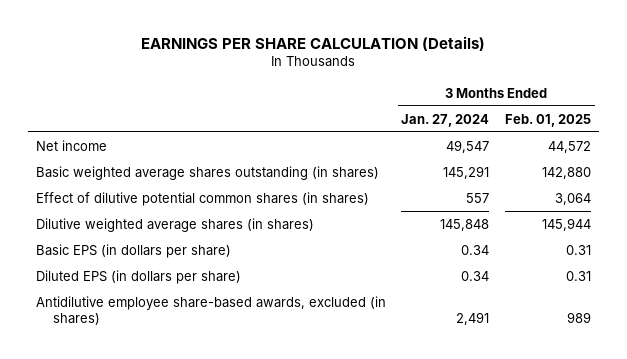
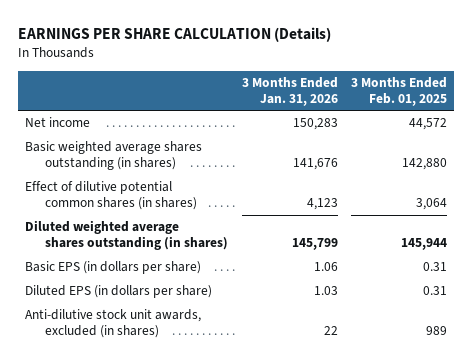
[401,113,490,127] Jan. 27, 2024 -> none
none -> [241,76,338,106] 3 Months Ended Jan. 31, 2026
[36,217,315,232] Dilutive weighted average shares (in shares) -> [24,220,228,251] Diluted weighted average shares outstanding (in shares)
[36,295,387,325] Antidilutive employee share-based awards, excluded (in shares) -> [24,309,201,339] Anti-dilutive stock unit awards, excluded (in shares)

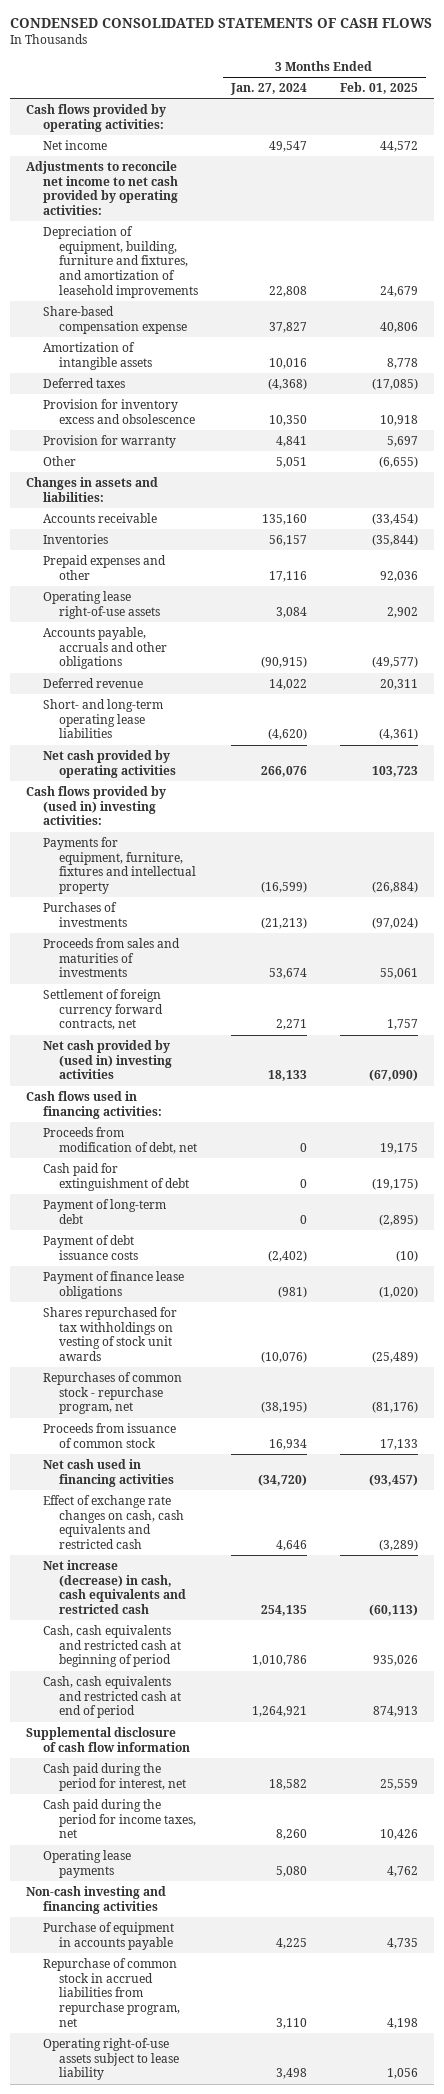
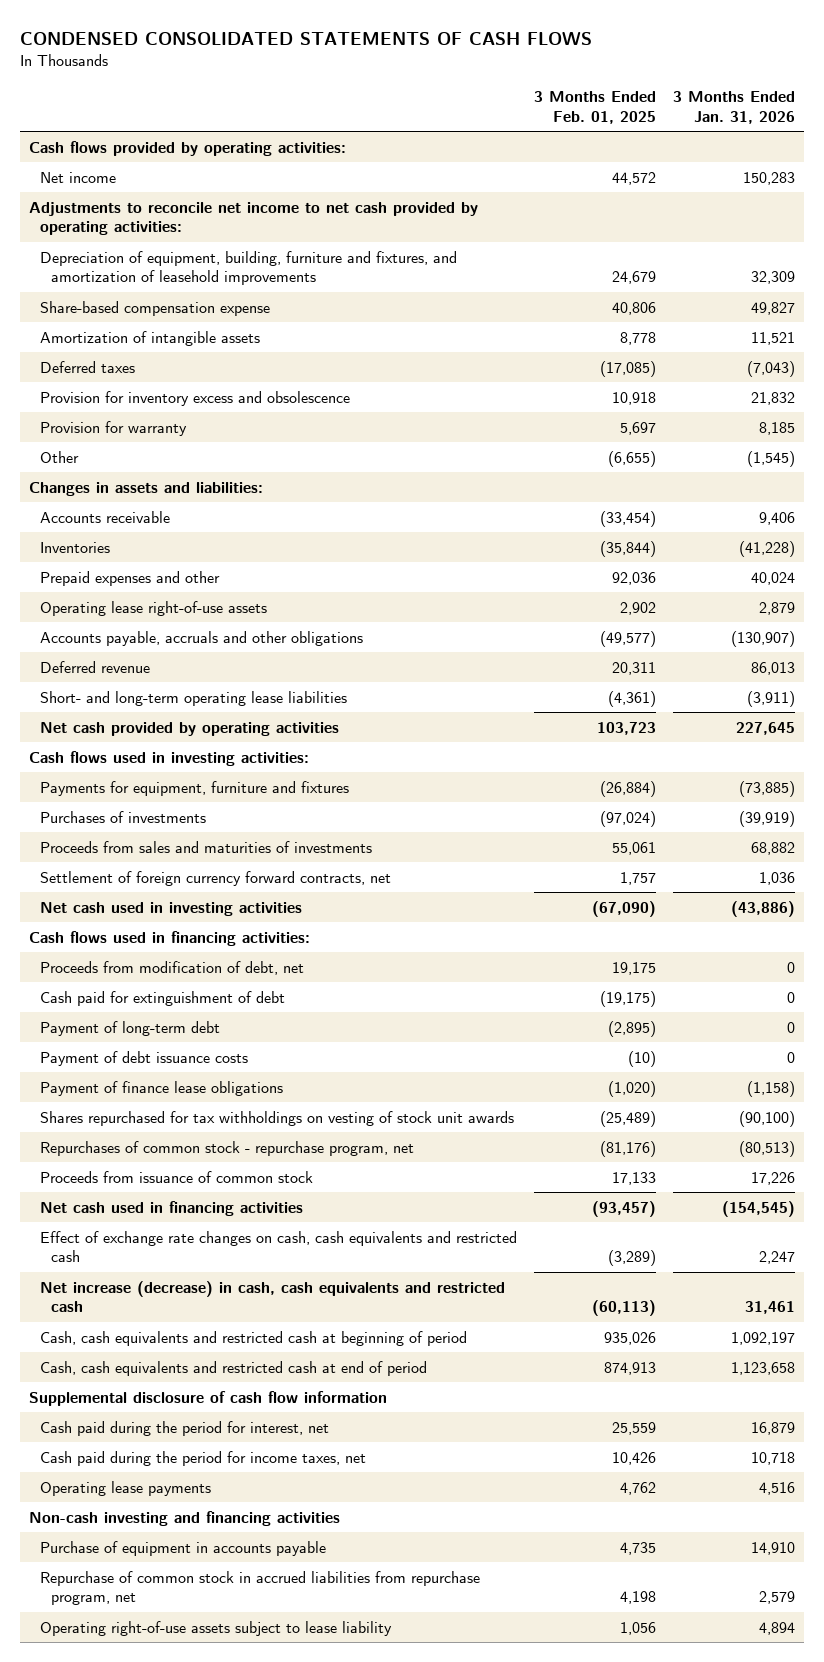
[230,83,308,96] Jan. 27, 2024 -> none
none -> [673,91,796,124] 3 Months Ended Jan. 31, 2026
[25,785,166,826] Cash flows provided by (used in) investing activities: -> [29,750,310,766] Cash flows used in investing activities:
[42,836,197,894] Payments for equipment, furniture, fixtures and intellectual property -> [40,780,350,796] Payments for equipment, furniture and fixtures
[42,1039,173,1080] Net cash provided by (used in) investing activities -> [40,901,303,916] Net cash used in investing activities

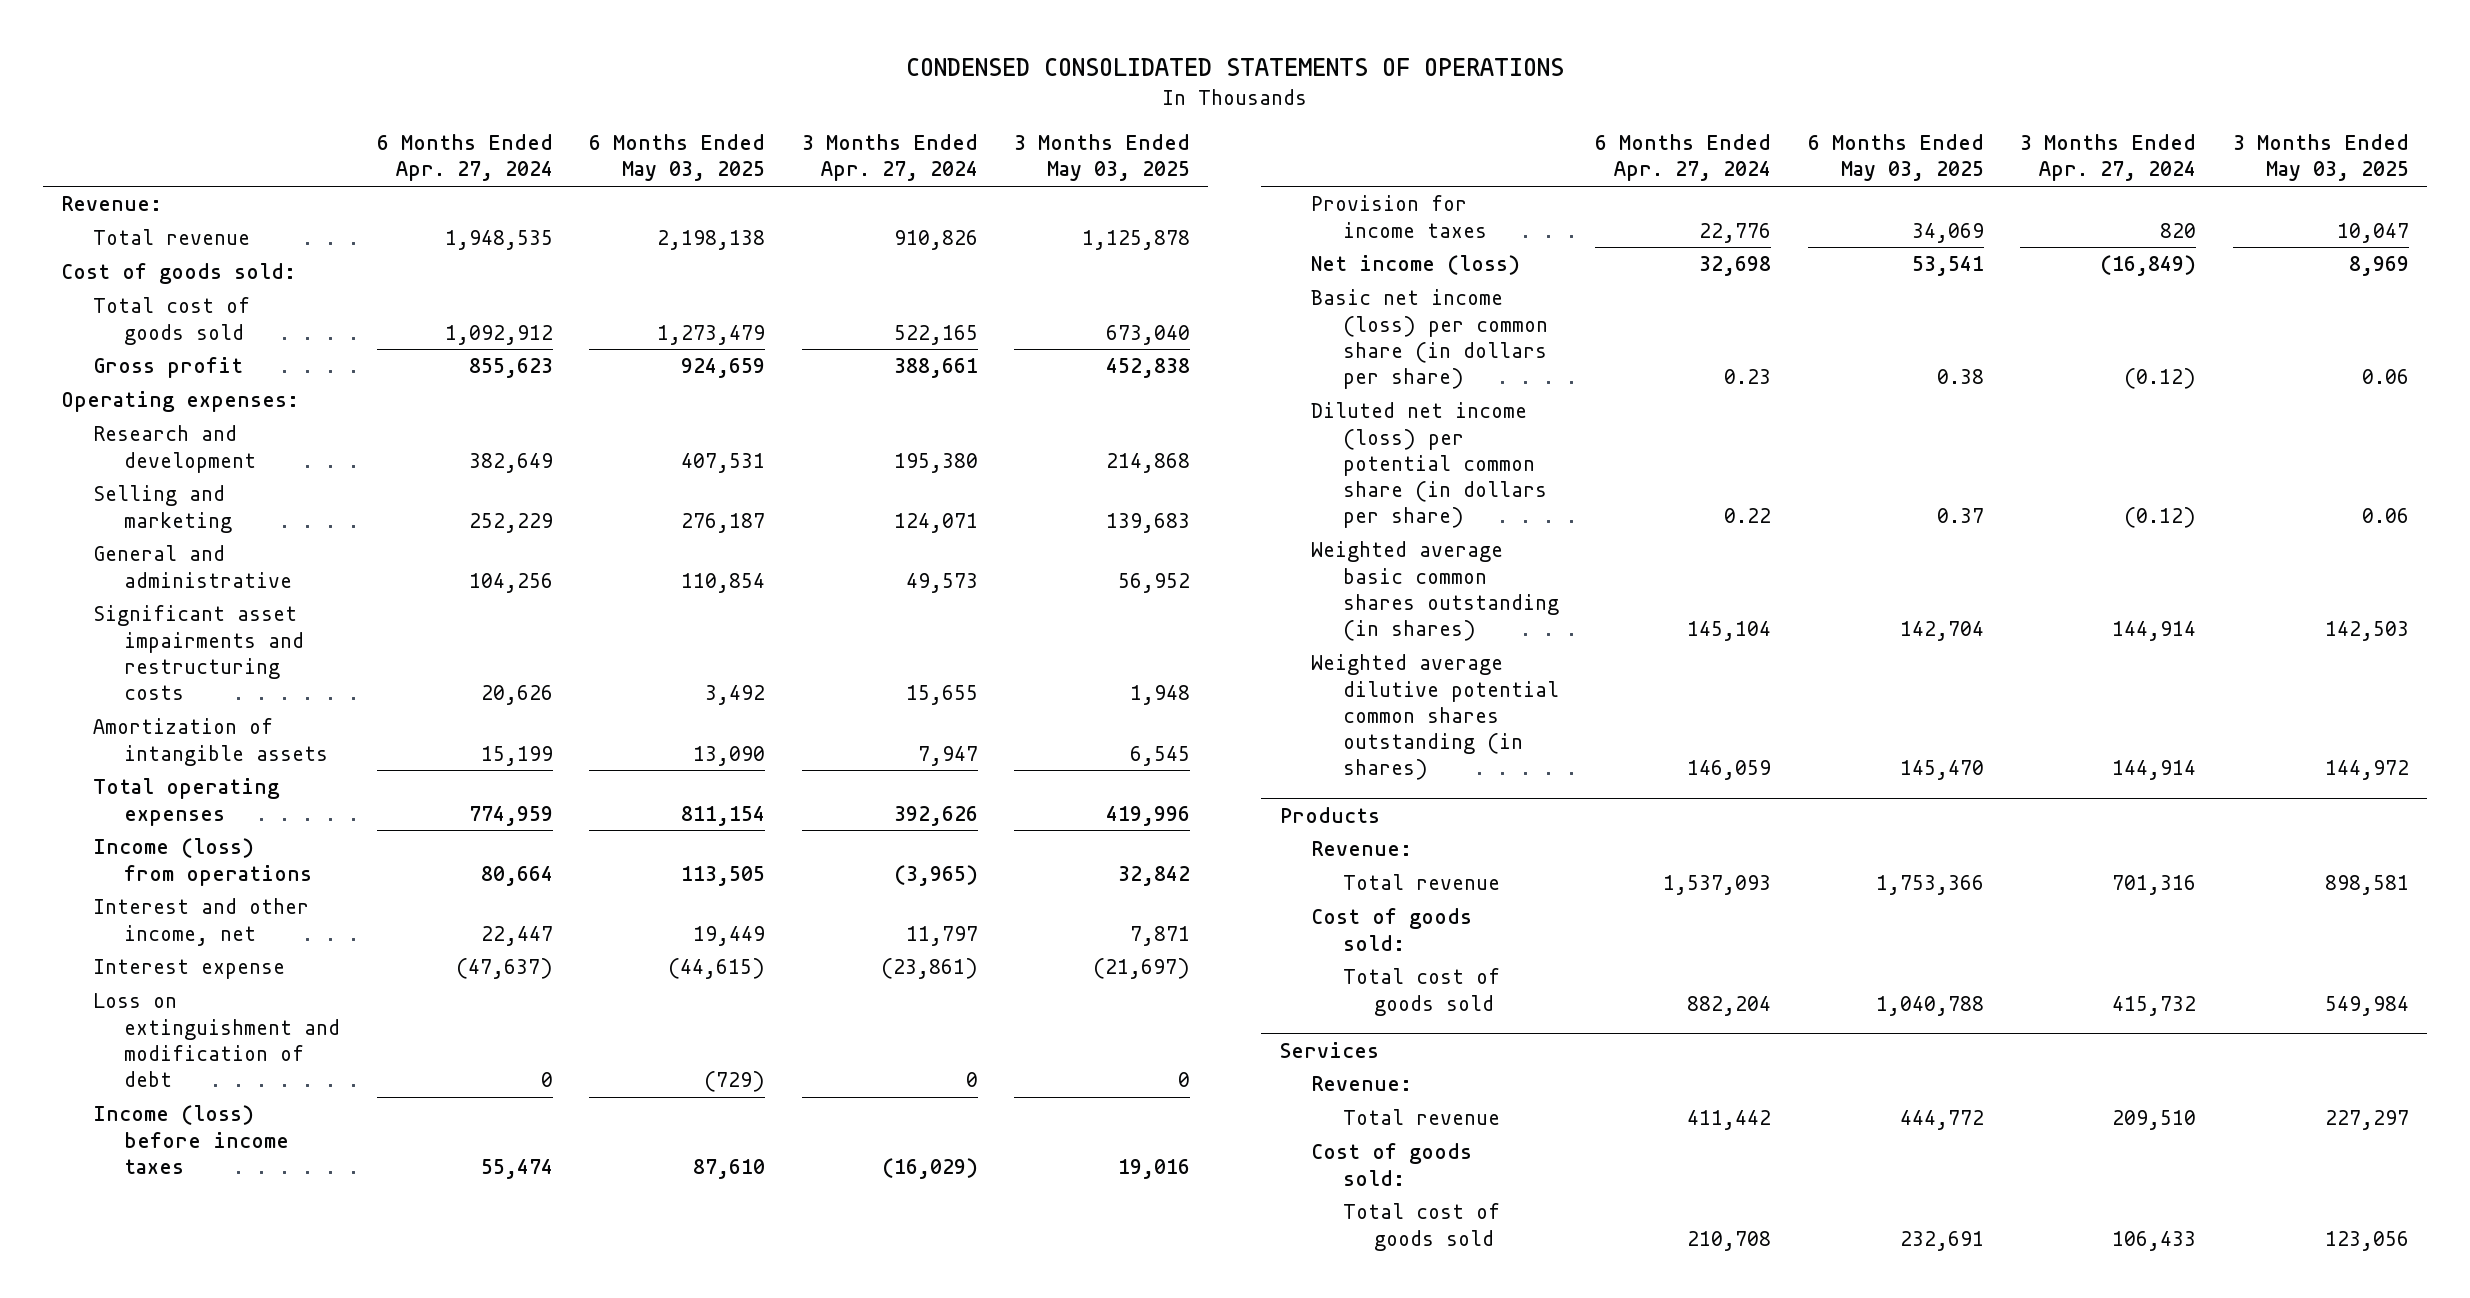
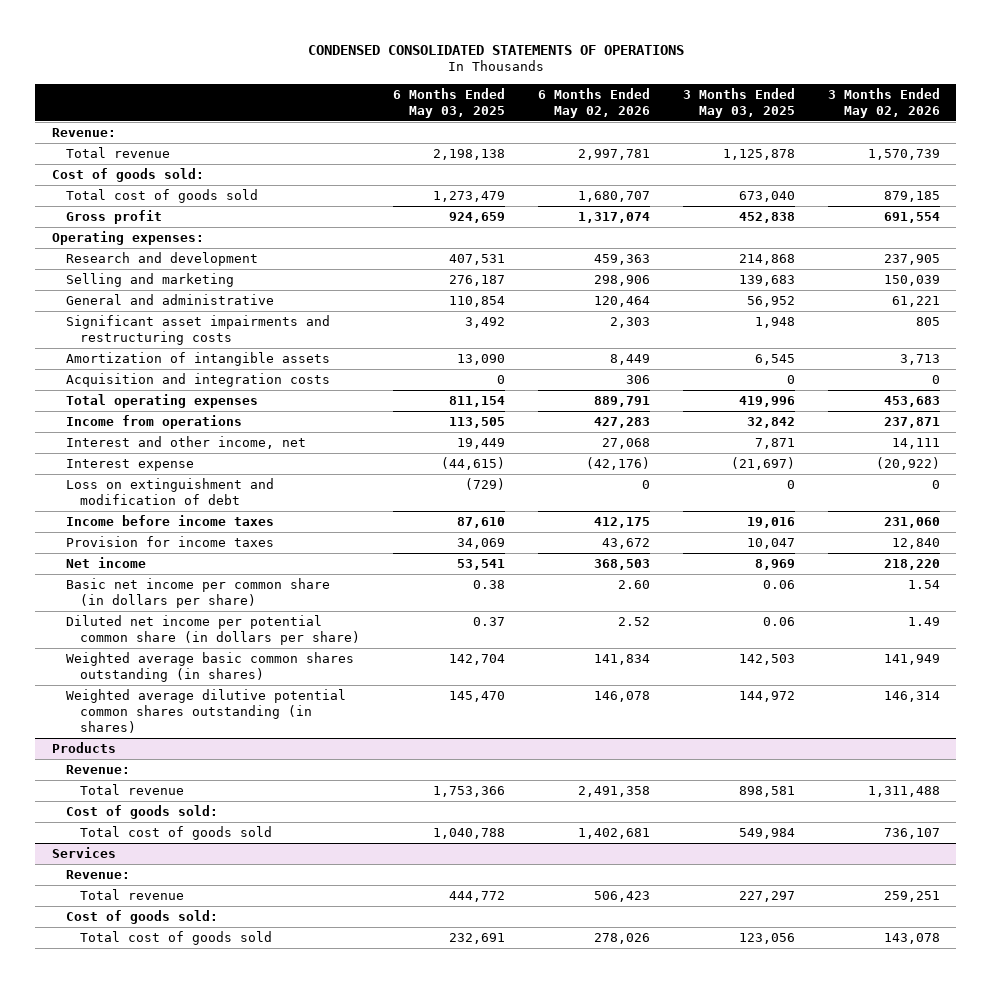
[376,134,553,182] 6 Months Ended Apr. 27, 2024 -> none
[801,134,978,182] 3 Months Ended Apr. 27, 2024 -> none
none -> [537,87,650,118] 6 Months Ended May 02, 2026
none -> [827,87,940,118] 3 Months Ended May 02, 2026
none -> [65,373,330,388] Acquisition and integration costs
[92,838,313,886] Income (loss) from operations -> [65,415,242,430] Income from operations
[92,1105,290,1174] Income (loss) before income taxes -> [65,515,274,527] Income before income taxes
[1311,255,1521,276] Net income (loss) -> [65,557,146,569] Net income
[1311,289,1548,389] Basic net income (loss) per common share (in dollars per share) -> [65,578,330,609] Basic net income per common share (in dollars per share)
[1311,402,1547,529] Diluted net income (loss) per potential common share (in dollars per share) -> [65,615,361,646] Diluted net income per potential common share (in dollars per share)

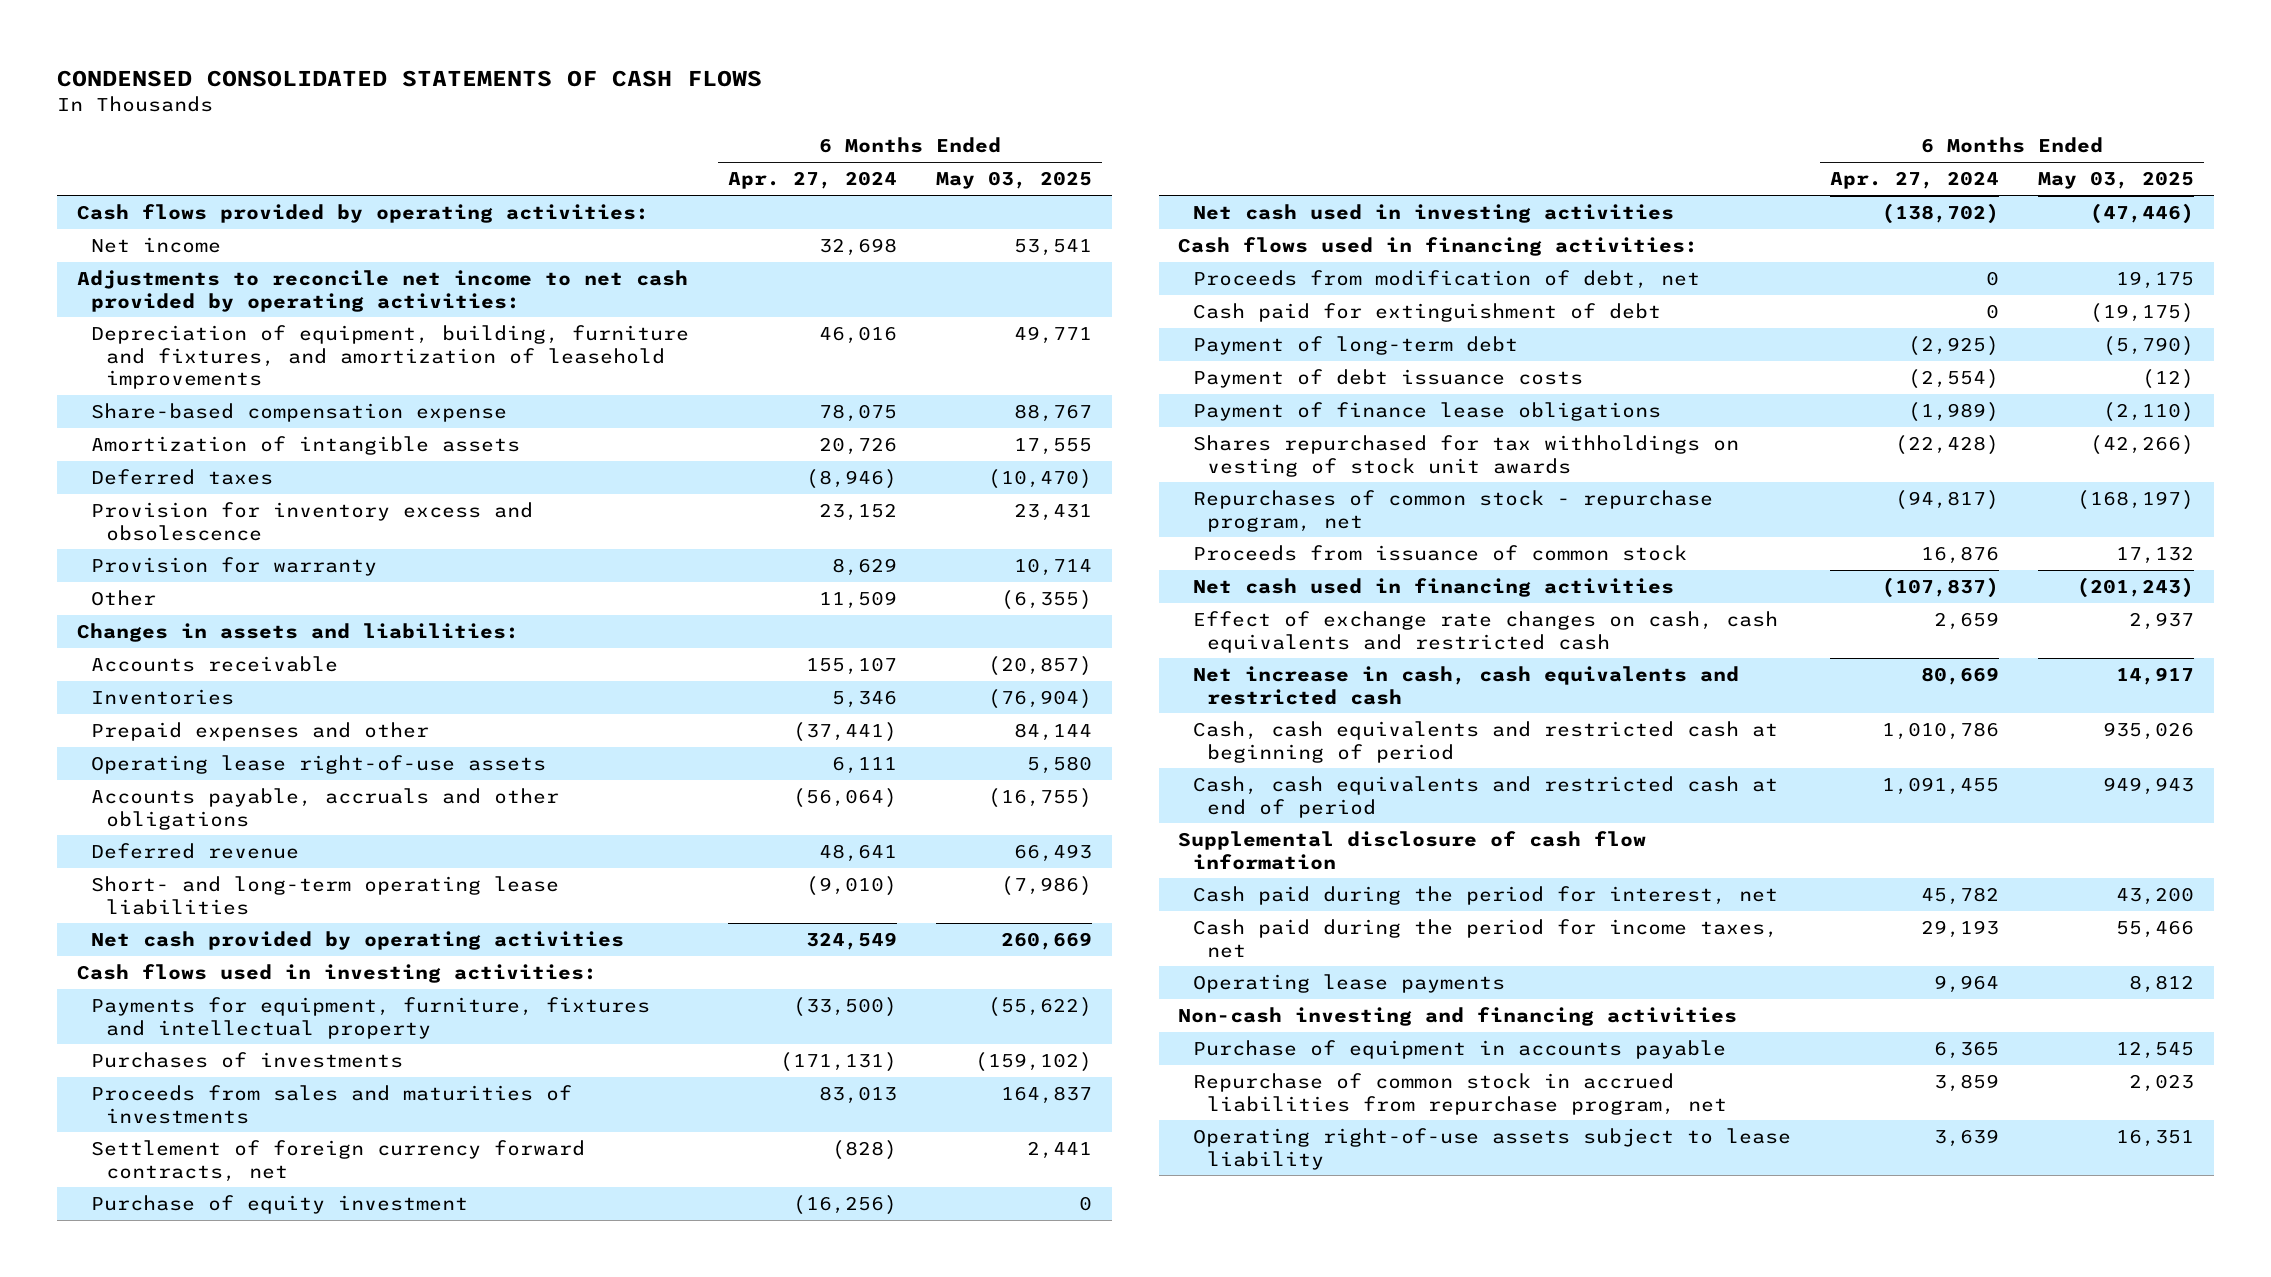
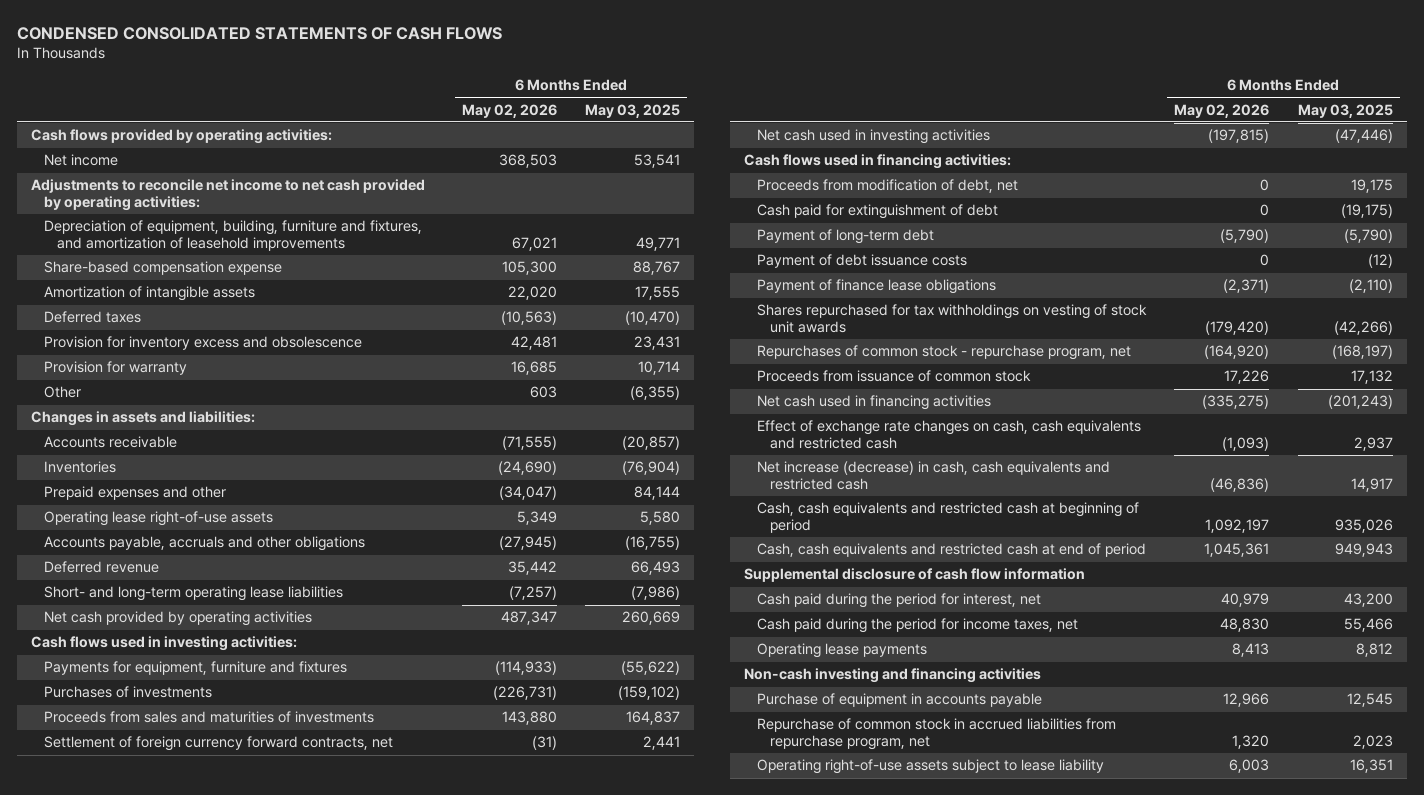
[728,171,898,190] Apr. 27, 2024 -> none
none -> [461,103,557,118] May 02, 2026
[91,996,651,1039] Payments for equipment, furniture, fixtures and intellectual property -> [44,661,348,676] Payments for equipment, furniture and fixtures
[91,1194,469,1214] Purchase of equity investment -> none
[1192,665,1739,705] Net increase in cash, cash equivalents and restricted cash -> [757,461,1111,491] Net increase (decrease) in cash, cash equivalents and restricted cash

